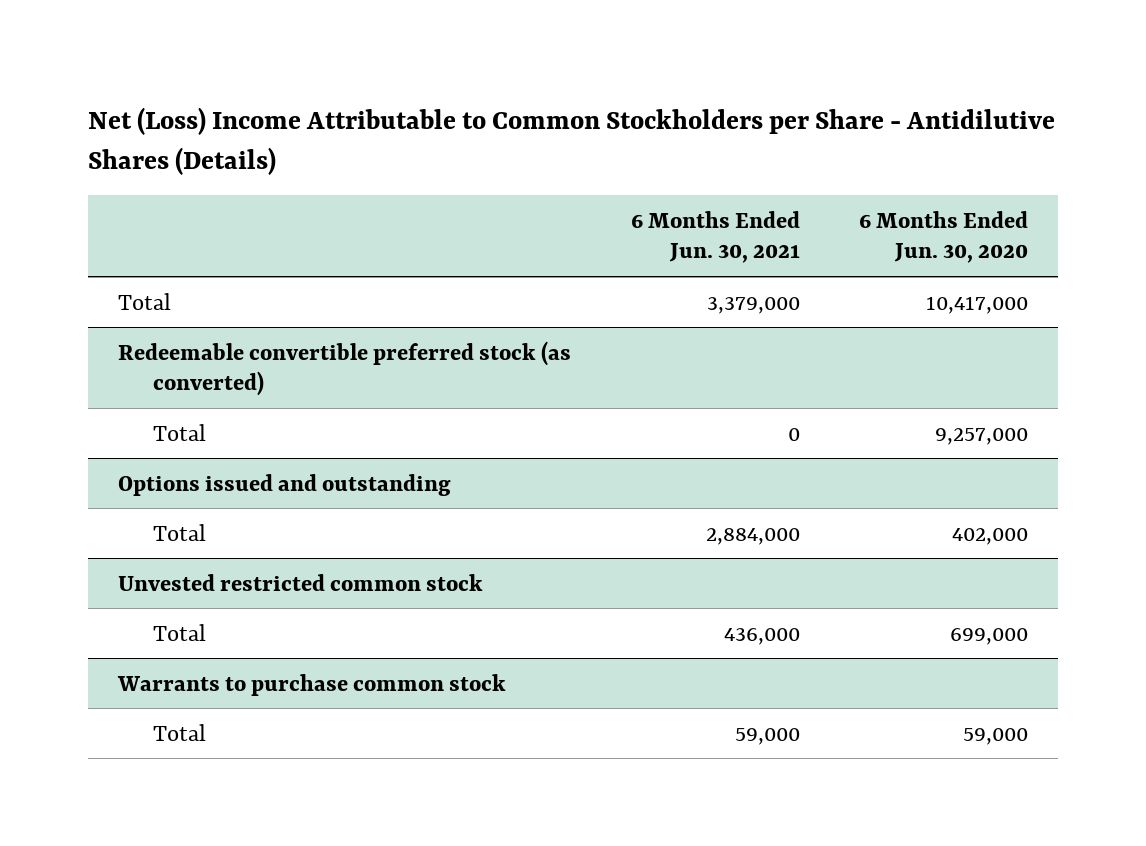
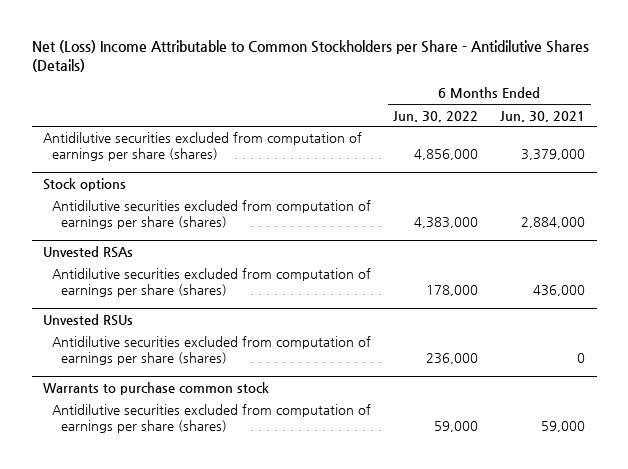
[859,211,1029,264] 6 Months Ended Jun. 30, 2020 -> none
none -> [393,110,479,122] Jun. 30, 2022
[117,340,571,396] Redeemable convertible preferred stock (as converted) -> none
[152,423,206,441] Total -> none
[117,292,171,310] Total -> [42,132,362,162] Antidilutive securities excluded from computation of earnings per share (shares)
[117,473,451,496] Options issued and outstanding -> [42,178,126,192] Stock options
[152,523,206,541] Total -> [51,200,371,230] Antidilutive securities excluded from computation of earnings per share (shares)
[117,573,483,591] Unvested restricted common stock -> [42,246,133,259] Unvested RSAs
[152,623,206,641] Total -> [51,268,371,298] Antidilutive securities excluded from computation of earnings per share (shares)
none -> [42,314,133,327] Unvested RSUs
none -> [51,336,371,366] Antidilutive securities excluded from computation of earnings per share (shares)
[152,723,206,741] Total -> [51,404,371,434] Antidilutive securities excluded from computation of earnings per share (shares)

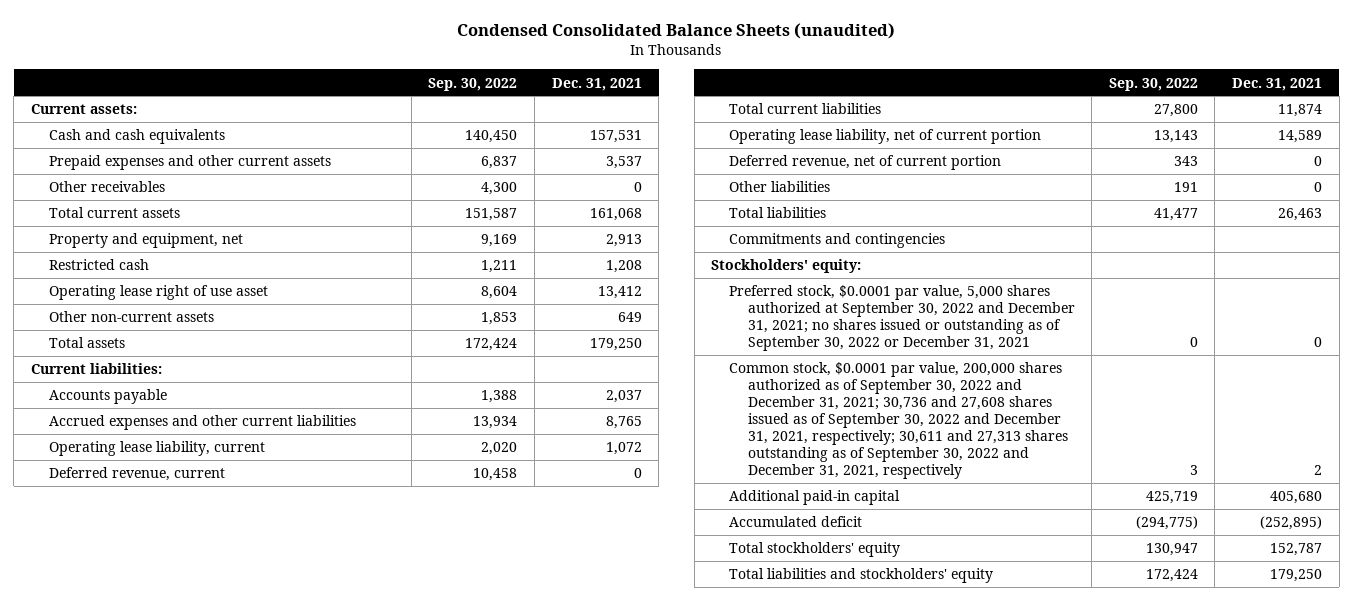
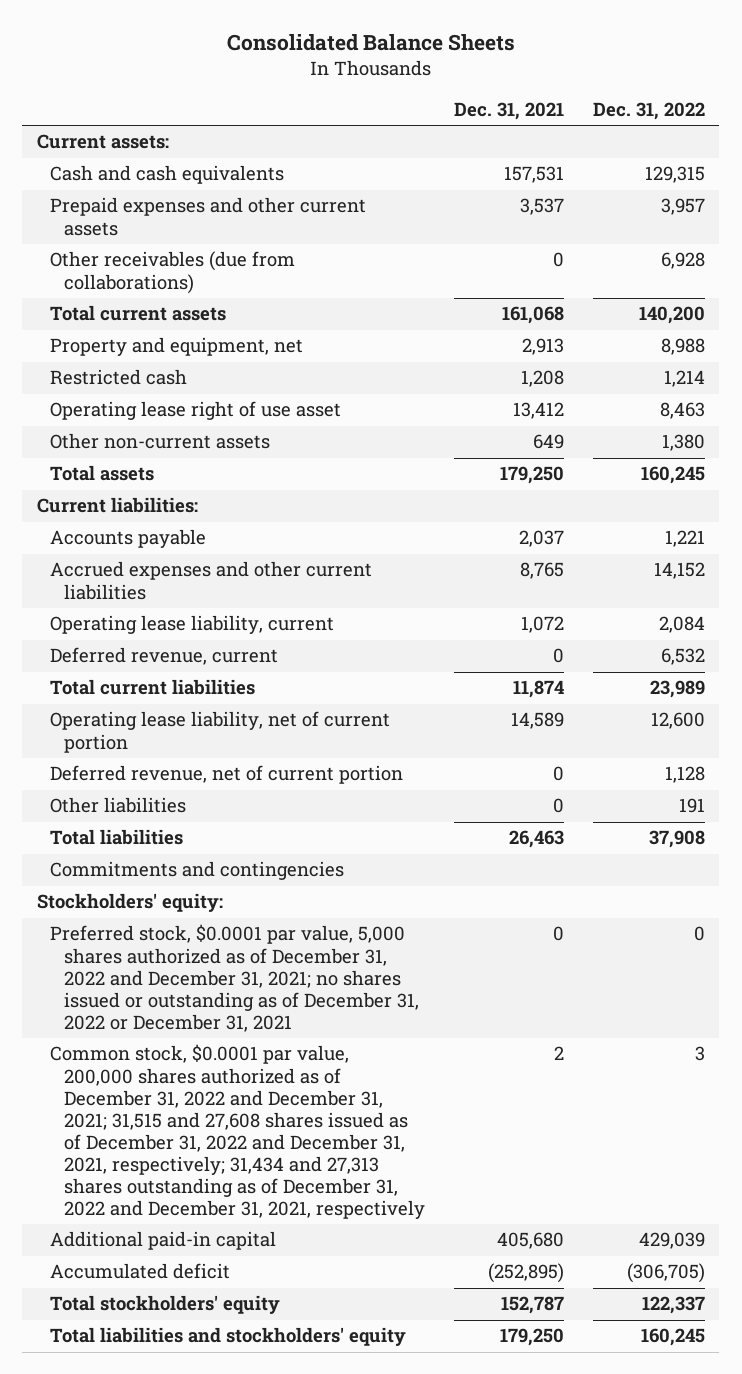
[457,22,896,39] Condensed Consolidated Balance Sheets (unaudited) -> [226,34,515,52] Consolidated Balance Sheets
[428,77,518,91] Sep. 30, 2022 -> none
none -> [592,101,705,120] Dec. 31, 2022
[48,181,165,193] Other receivables -> [50,251,296,294] Other receivables (due from collaborations)
[729,285,1075,352] Preferred stock, $0.0001 par value, 5,000 shares authorized at September 30, 2022 and December 31, 2021; no shares issued or outstanding as of September 30, 2022 or December 31, 2021 -> [50,924,419,1032] Preferred stock, $0.0001 par value, 5,000 shares authorized as of December 31, 2022 and December 31, 2021; no shares issued or outstanding as of December 31, 2022 or December 31, 2021
[729,362,1068,480] Common stock, $0.0001 par value, 200,000 shares authorized as of September 30, 2022 and December 31, 2021; 30,736 and 27,608 shares issued as of September 30, 2022 and December 31, 2021, respectively; 30,611 and 27,313 shares outstanding as of September 30, 2022 and December 31, 2021, respectively -> [50,1044,425,1220] Common stock, $0.0001 par value, 200,000 shares authorized as of December 31, 2022 and December 31, 2021; 31,515 and 27,608 shares issued as of December 31, 2022 and December 31, 2021, respectively; 31,434 and 27,313 shares outstanding as of December 31, 2022 and December 31, 2021, respectively

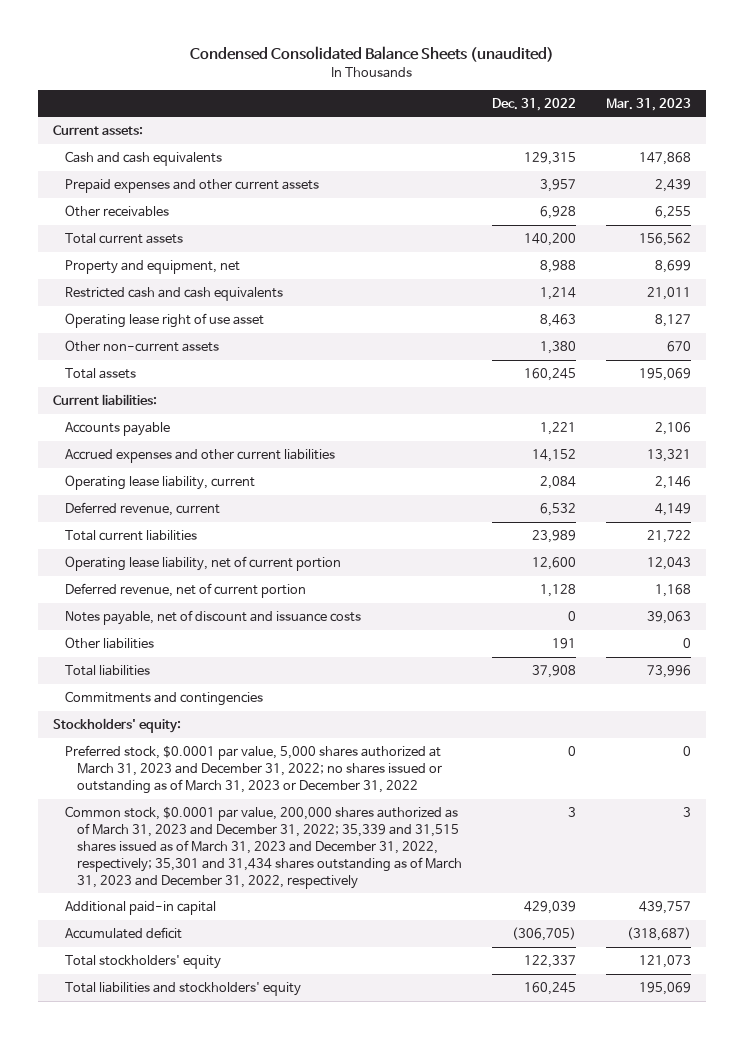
[226,34,515,52] Consolidated Balance Sheets -> [190,45,555,62] Condensed Consolidated Balance Sheets (unaudited)
[453,101,564,120] Dec. 31, 2021 -> none
none -> [605,97,691,111] Mar. 31, 2023
[50,251,296,294] Other receivables (due from collaborations) -> [65,205,170,218] Other receivables
[50,369,188,386] Restricted cash -> [65,287,284,302] Restricted cash and cash equivalents
none -> [65,610,362,626] Notes payable, net of discount and issuance costs
[50,924,419,1032] Preferred stock, $0.0001 par value, 5,000 shares authorized as of December 31, 2022 and December 31, 2021; no shares issued or outstanding as of December 31, 2022 or December 31, 2021 -> [65,745,443,794] Preferred stock, $0.0001 par value, 5,000 shares authorized at March 31, 2023 and December 31, 2022; no shares issued or outstanding as of March 31, 2023 or December 31, 2022
[50,1044,425,1220] Common stock, $0.0001 par value, 200,000 shares authorized as of December 31, 2022 and December 31, 2021; 31,515 and 27,608 shares issued as of December 31, 2022 and December 31, 2021, respectively; 31,434 and 27,313 shares outstanding as of December 31, 2022 and December 31, 2021, respectively -> [65,806,463,889] Common stock, $0.0001 par value, 200,000 shares authorized as of March 31, 2023 and December 31, 2022; 35,339 and 31,515 shares issued as of March 31, 2023 and December 31, 2022, respectively; 35,301 and 31,434 shares outstanding as of March 31, 2023 and December 31, 2022, respectively

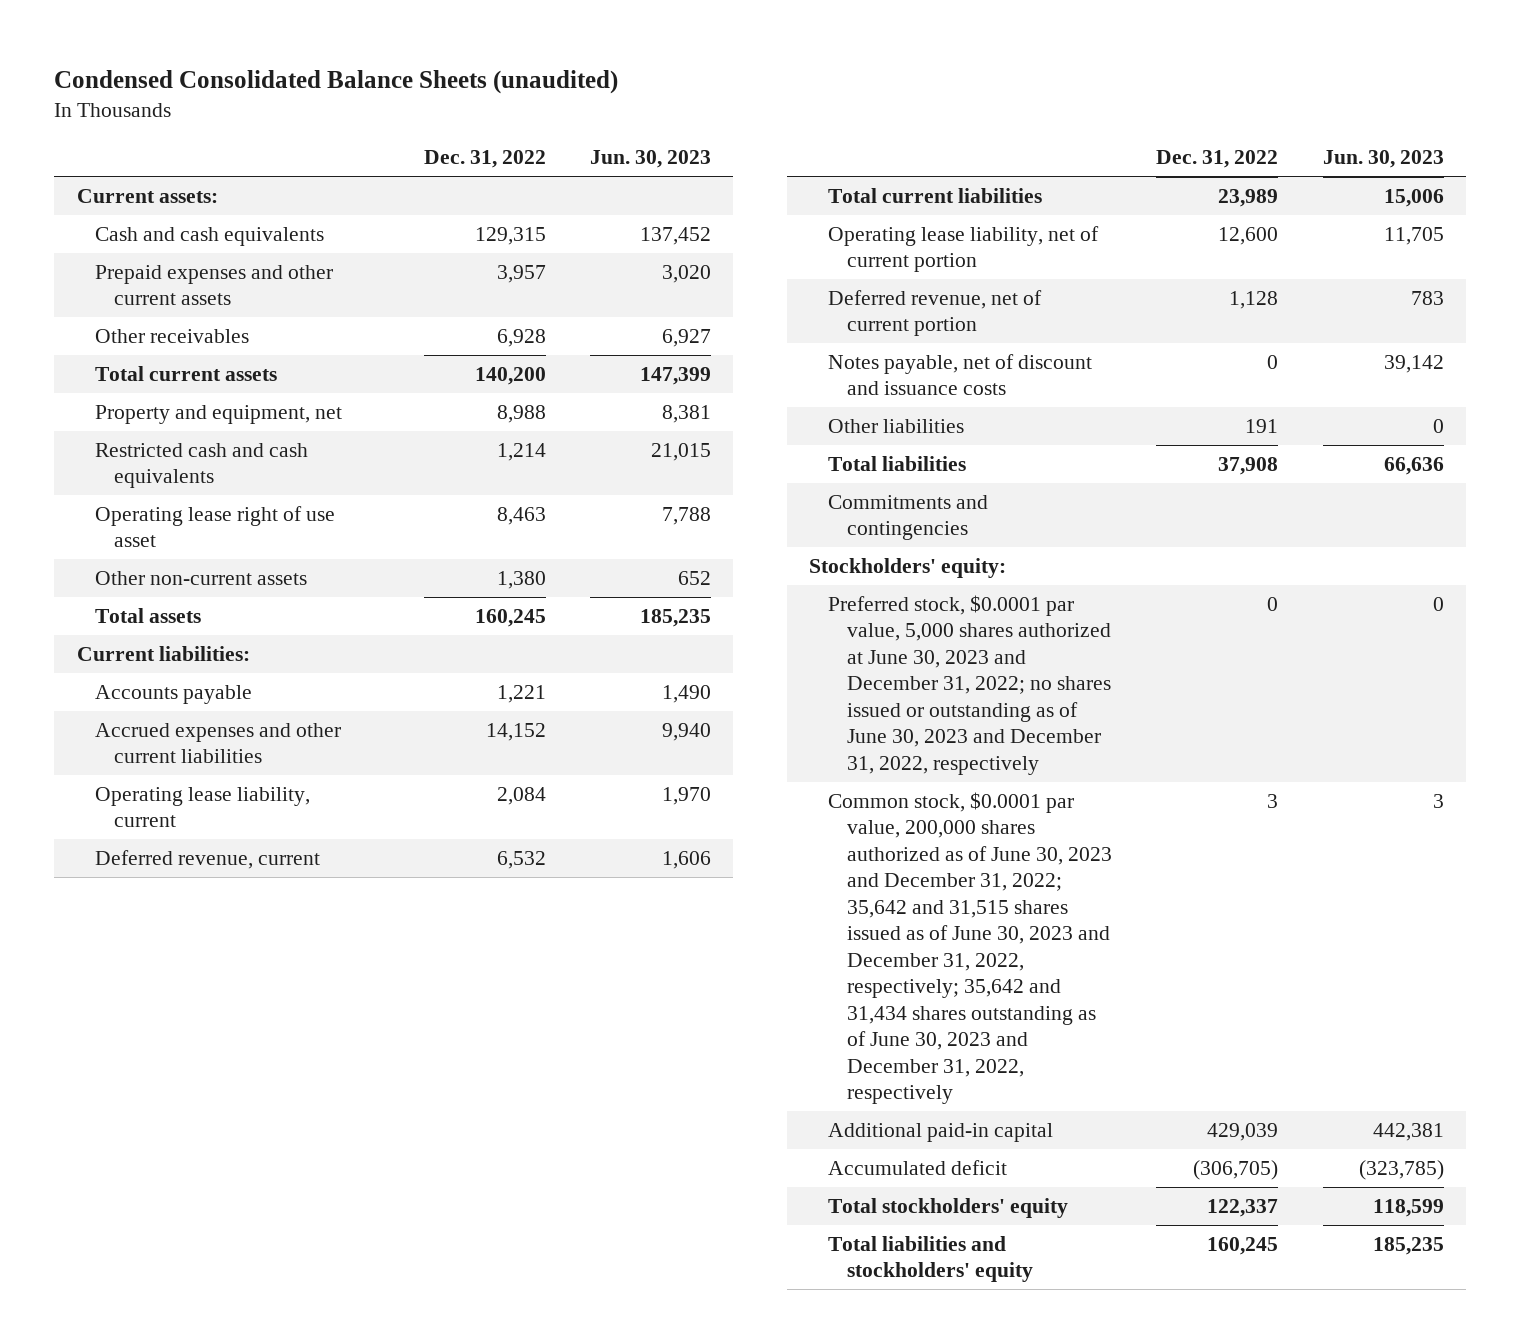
[605,97,691,111] Mar. 31, 2023 -> none
none -> [590,150,712,169] Jun. 30, 2023
[65,745,443,794] Preferred stock, $0.0001 par value, 5,000 shares authorized at March 31, 2023 and December 31, 2022; no shares issued or outstanding as of March 31, 2023 or December 31, 2022 -> [828,594,1112,775] Preferred stock, $0.0001 par value, 5,000 shares authorized at June 30, 2023 and December 31, 2022; no shares issued or outstanding as of June 30, 2023 and December 31, 2022, respectively
[65,806,463,889] Common stock, $0.0001 par value, 200,000 shares authorized as of March 31, 2023 and December 31, 2022; 35,339 and 31,515 shares issued as of March 31, 2023 and December 31, 2022, respectively; 35,301 and 31,434 shares outstanding as of March 31, 2023 and December 31, 2022, respectively -> [828,791,1113,1105] Common stock, $0.0001 par value, 200,000 shares authorized as of June 30, 2023 and December 31, 2022; 35,642 and 31,515 shares issued as of June 30, 2023 and December 31, 2022, respectively; 35,642 and 31,434 shares outstanding as of June 30, 2023 and December 31, 2022, respectively

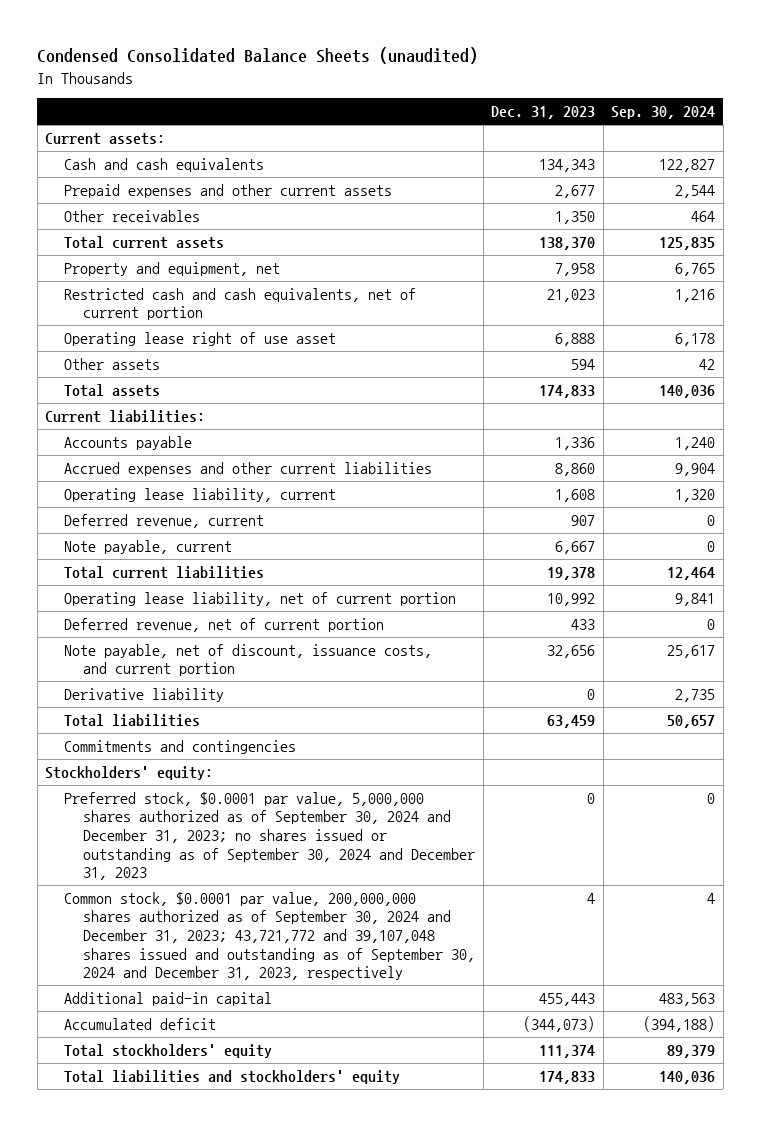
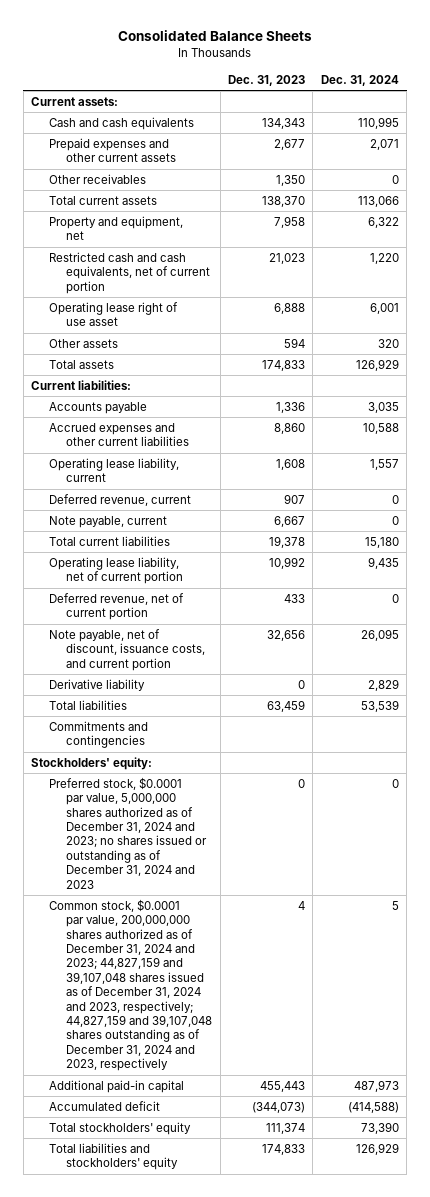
[37,47,479,65] Condensed Consolidated Balance Sheets (unaudited) -> [118,30,313,42] Consolidated Balance Sheets
[611,106,716,120] Sep. 30, 2024 -> none
none -> [320,74,399,86] Dec. 31, 2024
[64,791,476,881] Preferred stock, $0.0001 par value, 5,000,000 shares authorized as of September 30, 2024 and December 31, 2023; no shares issued or outstanding as of September 30, 2024 and December 31, 2023 -> [48,776,208,889] Preferred stock, $0.0001 par value, 5,000,000 shares authorized as of December 31, 2024 and 2023; no shares issued or outstanding as of December 31, 2024 and 2023
[64,891,476,981] Common stock, $0.0001 par value, 200,000,000 shares authorized as of September 30, 2024 and December 31, 2023; 43,721,772 and 39,107,048 shares issued and outstanding as of September 30, 2024 and December 31, 2023, respectively -> [48,898,213,1072] Common stock, $0.0001 par value, 200,000,000 shares authorized as of December 31, 2024 and 2023; 44,827,159 and 39,107,048 shares issued as of December 31, 2024 and 2023, respectively; 44,827,159 and 39,107,048 shares outstanding as of December 31, 2024 and 2023, respectively

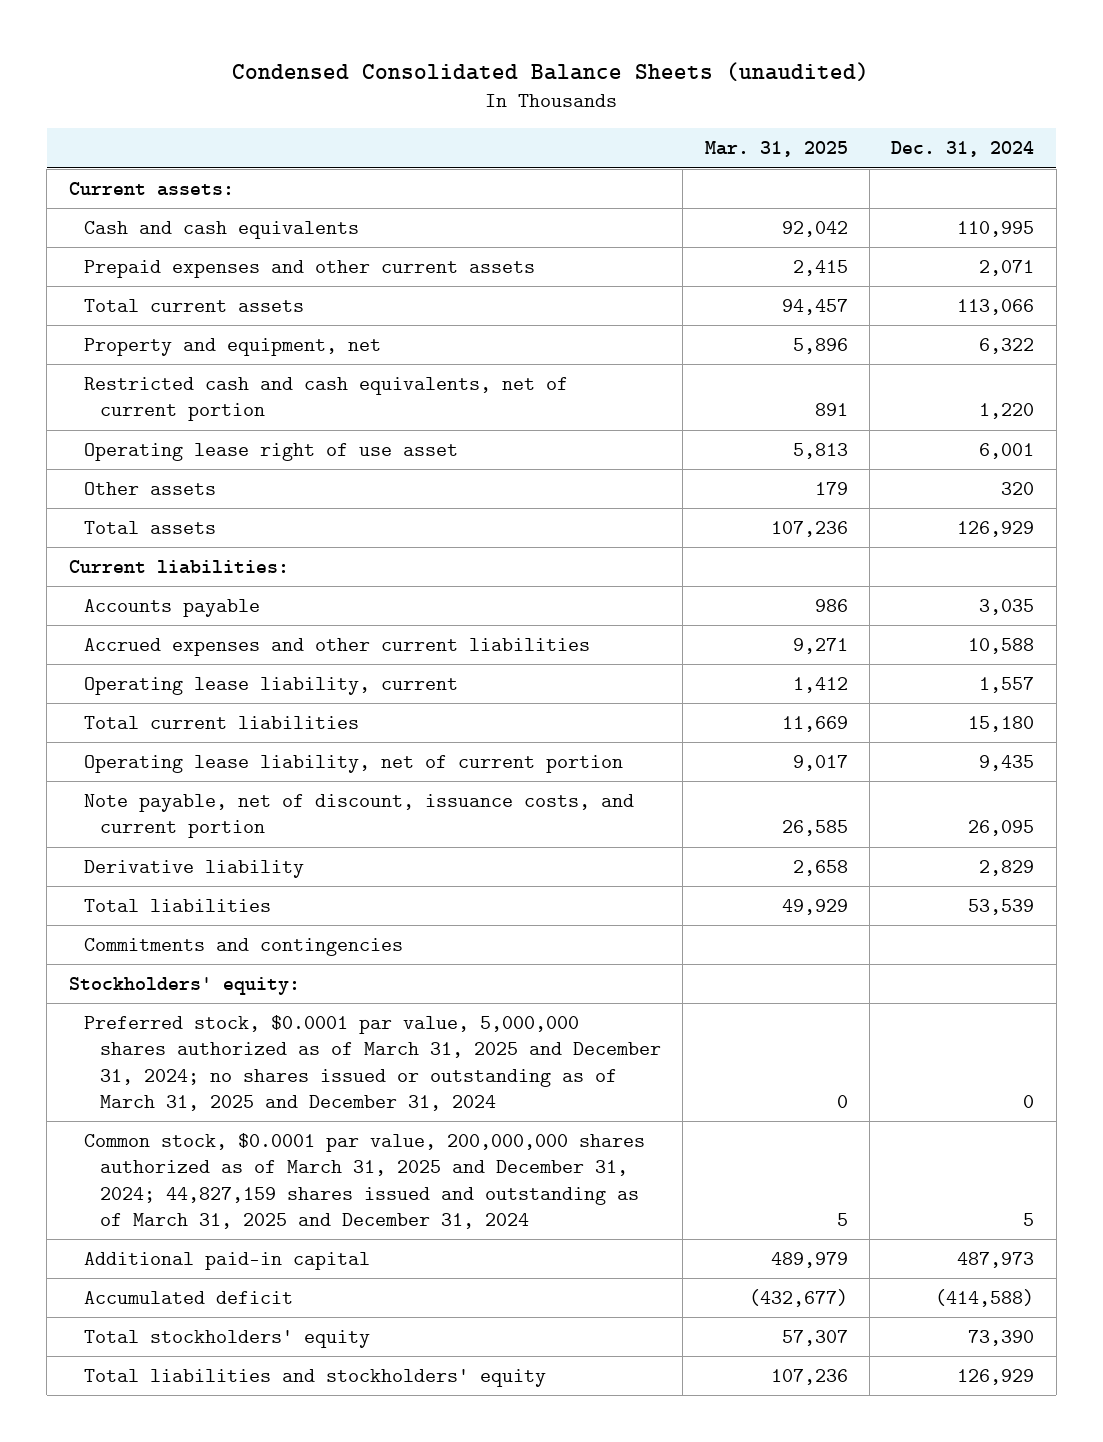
[118,30,313,42] Consolidated Balance Sheets -> [232,62,870,82] Condensed Consolidated Balance Sheets (unaudited)
[228,74,306,86] Dec. 31, 2023 -> none
none -> [704,141,848,158] Mar. 31, 2025
[48,173,146,184] Other receivables -> none
[48,493,191,506] Deferred revenue, current -> none
[48,515,167,528] Note payable, current -> none
[48,592,184,621] Deferred revenue, net of current portion -> none
[48,776,208,889] Preferred stock, $0.0001 par value, 5,000,000 shares authorized as of December 31, 2024 and 2023; no shares issued or outstanding as of December 31, 2024 and 2023 -> [84,1014,661,1112] Preferred stock, $0.0001 par value, 5,000,000 shares authorized as of March 31, 2025 and December 31, 2024; no shares issued or outstanding as of March 31, 2025 and December 31, 2024
[48,898,213,1072] Common stock, $0.0001 par value, 200,000,000 shares authorized as of December 31, 2024 and 2023; 44,827,159 and 39,107,048 shares issued as of December 31, 2024 and 2023, respectively; 44,827,159 and 39,107,048 shares outstanding as of December 31, 2024 and 2023, respectively -> [84,1132,646,1230] Common stock, $0.0001 par value, 200,000,000 shares authorized as of March 31, 2025 and December 31, 2024; 44,827,159 shares issued and outstanding as of March 31, 2025 and December 31, 2024

